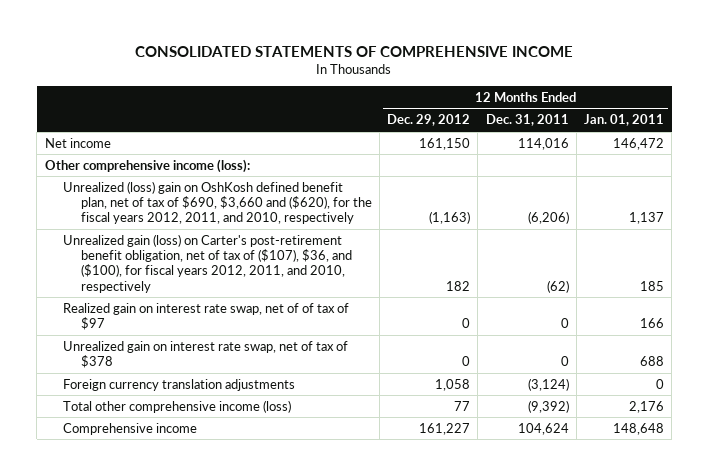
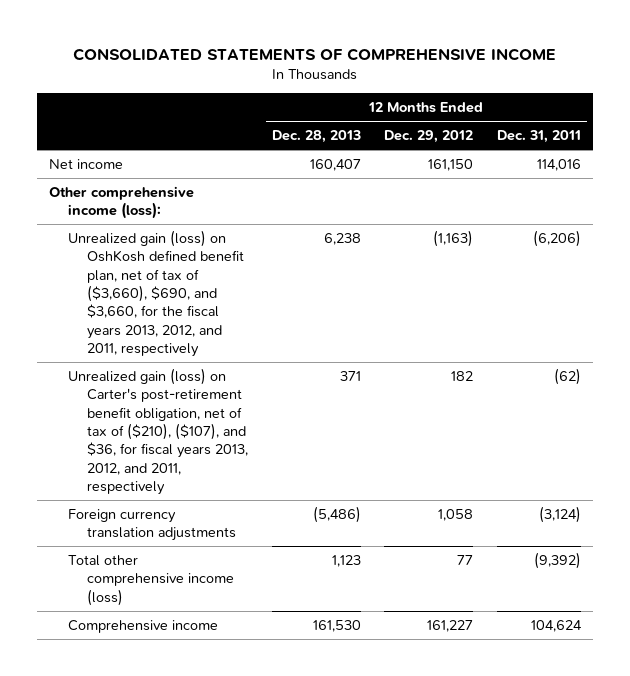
[584,114,665,127] Jan. 01, 2011 -> none
none -> [271,130,361,144] Dec. 28, 2013
[62,302,349,331] Realized gain on interest rate swap, net of of tax of $97 -> none
[62,340,348,369] Unrealized gain on interest rate swap, net of tax of $378 -> none
[62,180,372,225] Unrealized (loss) gain on OshKosh defined benefit plan, net of tax of $690, $3,660 and ($620), for the fiscal years 2012, 2011, and 2010, respectively -> [68,229,245,358] Unrealized gain (loss) on OshKosh defined benefit plan, net of tax of ($3,660), $690, and $3,660, for the fiscal years 2013, 2012, and 2011, respectively
[62,233,352,293] Unrealized gain (loss) on Carter's post-retirement benefit obligation, net of tax of ($107), $36, and ($100), for fiscal years 2012, 2011, and 2010, respectively -> [68,367,249,496] Unrealized gain (loss) on Carter's post-retirement benefit obligation, net of tax of ($210), ($107), and $36, for fiscal years 2013, 2012, and 2011, respectively

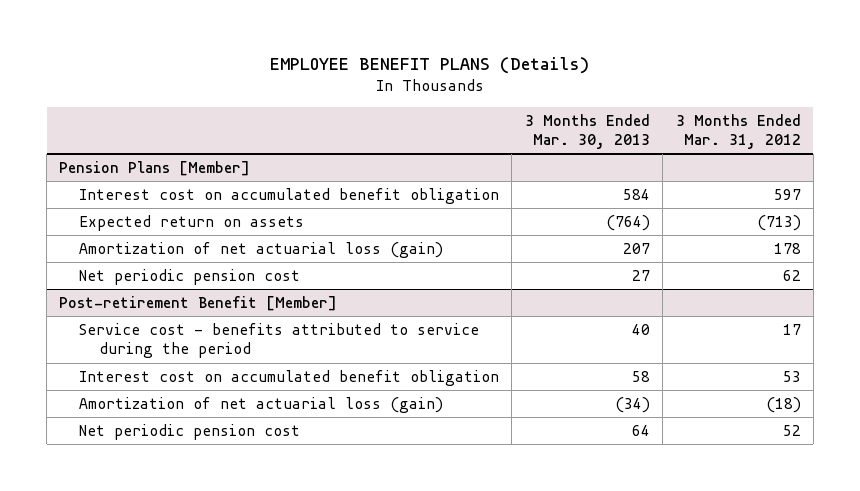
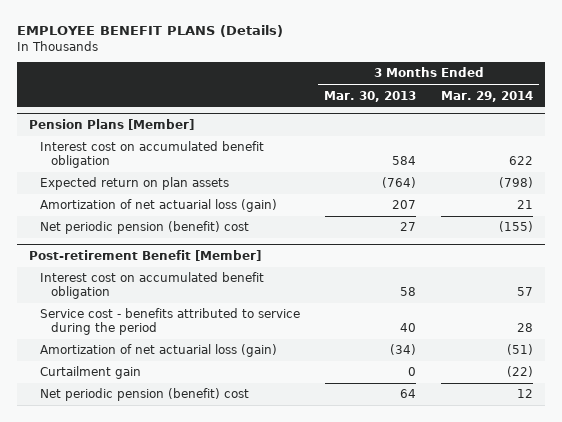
[675,113,801,149] 3 Months Ended Mar. 31, 2012 -> none
none -> [440,90,533,102] Mar. 29, 2014
[78,215,304,232] Expected return on assets -> [40,177,230,191] Expected return on plan assets
[78,269,300,286] Net periodic pension cost -> [40,221,250,235] Net periodic pension (benefit) cost
[78,323,479,359] Service cost - benefits attributed to service during the period -> [40,308,301,335] Service cost - benefits attributed to service during the period
none -> [40,366,142,380] Curtailment gain
[78,424,300,441] Net periodic pension cost -> [40,388,250,402] Net periodic pension (benefit) cost

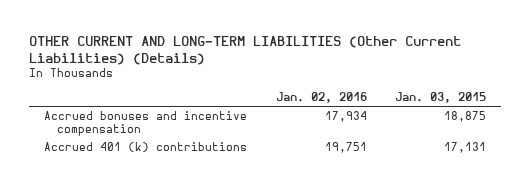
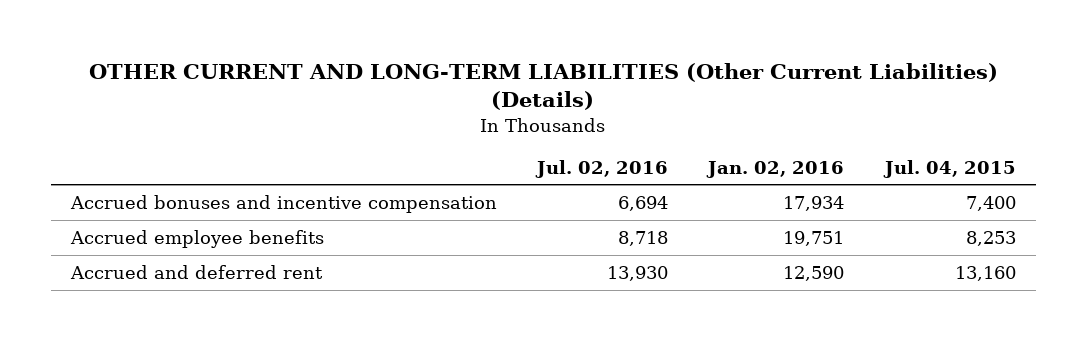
[395,92,487,104] Jan. 03, 2015 -> none
none -> [535,159,669,178] Jul. 02, 2016
none -> [882,159,1016,178] Jul. 04, 2015
[43,142,247,153] Accrued 401 (k) contributions -> [70,229,325,248] Accrued employee benefits
none -> [70,264,324,279] Accrued and deferred rent

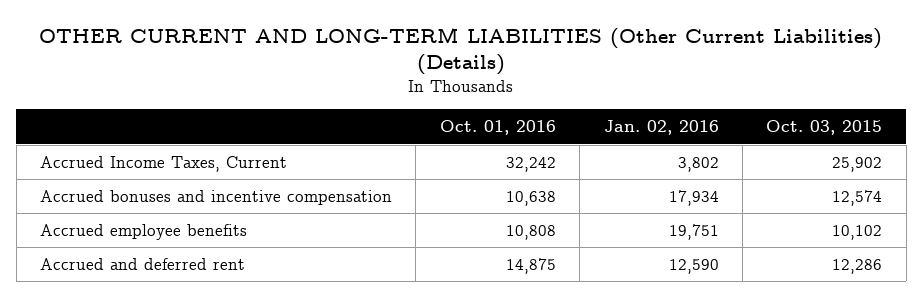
[535,159,669,178] Jul. 02, 2016 -> none
[882,159,1016,178] Jul. 04, 2015 -> none
none -> [439,120,556,136] Oct. 01, 2016
none -> [766,120,883,136] Oct. 03, 2015
none -> [40,156,288,173] Accrued Income Taxes, Current

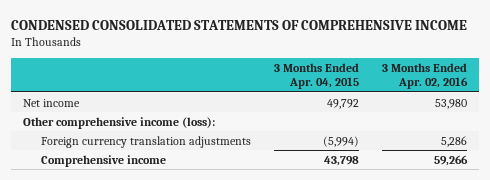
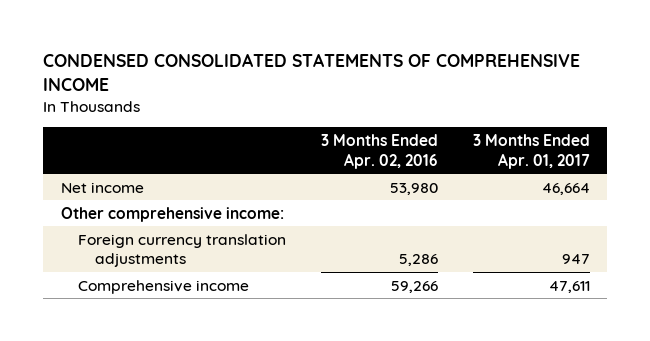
[274,62,360,90] 3 Months Ended Apr. 04, 2015 -> none
none -> [472,133,590,169] 3 Months Ended Apr. 01, 2017
[22,116,215,129] Other comprehensive income (loss): -> [60,206,284,222] Other comprehensive income:

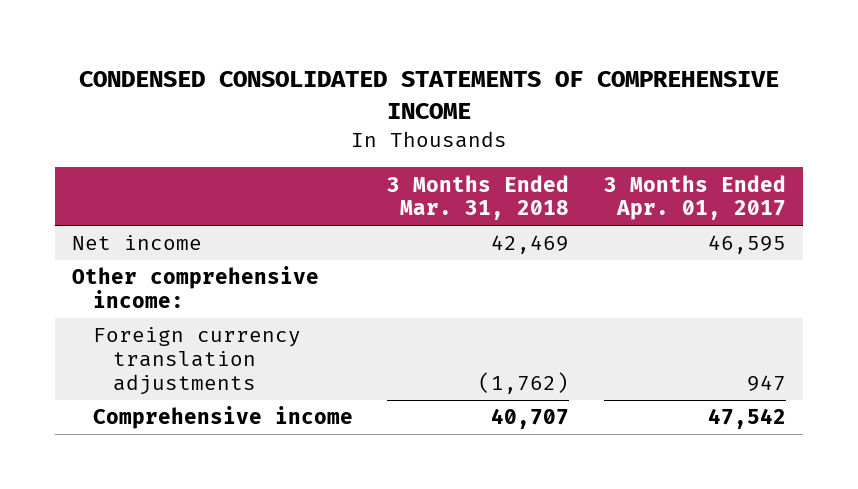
[320,133,438,169] 3 Months Ended Apr. 02, 2016 -> none
none -> [387,174,570,221] 3 Months Ended Mar. 31, 2018
[541,182,590,195] 46,664 -> [707,235,786,255] 46,595
[548,280,590,293] 47,611 -> [707,408,786,430] 47,542

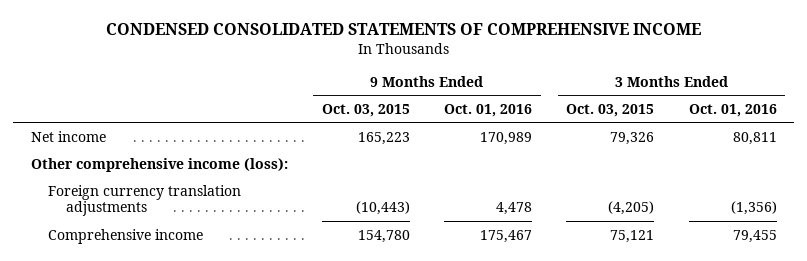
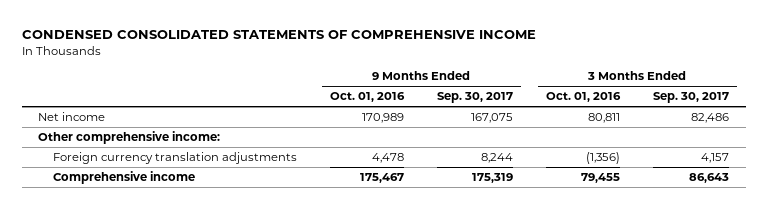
[321,103,410,117] Oct. 03, 2015 -> none
[566,103,655,117] Oct. 03, 2015 -> none
none -> [436,92,513,104] Sep. 30, 2017
none -> [653,92,730,104] Sep. 30, 2017
[30,157,288,172] Other comprehensive income (loss): -> [38,130,221,144] Other comprehensive income:

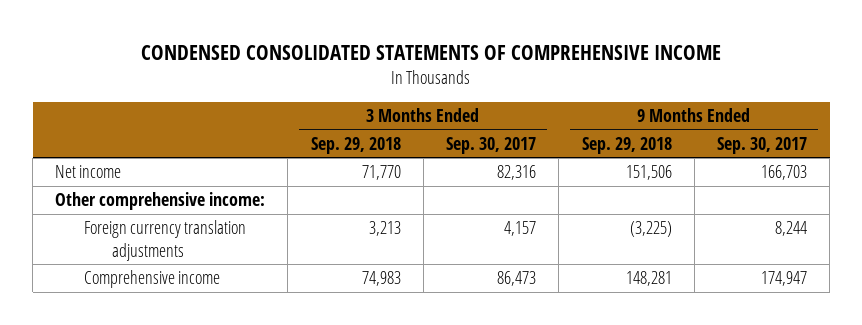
[329,92,405,103] Oct. 01, 2016 -> none
[545,92,621,103] Oct. 01, 2016 -> none
none -> [310,136,401,154] Sep. 29, 2018
none -> [581,136,672,154] Sep. 29, 2018
[470,112,513,123] 167,075 -> [760,165,807,181] 166,703
[691,112,730,123] 82,486 -> [497,165,537,181] 82,316
[471,172,513,183] 175,319 -> [760,271,807,287] 174,947
[689,172,730,183] 86,643 -> [497,271,537,287] 86,473

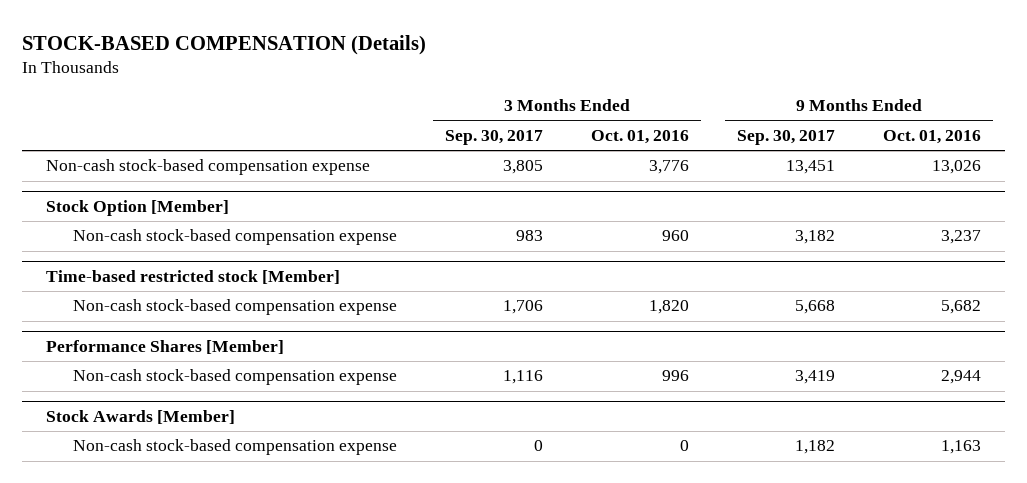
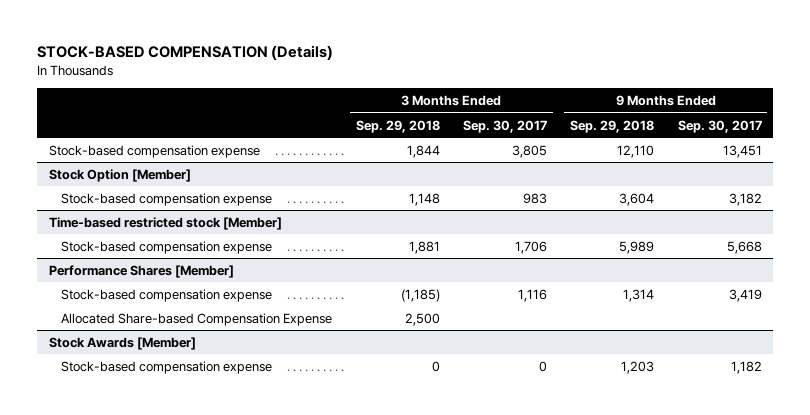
[590,130,689,145] Oct. 01, 2016 -> none
[883,130,982,145] Oct. 01, 2016 -> none
none -> [355,119,440,133] Sep. 29, 2018
none -> [570,119,655,133] Sep. 29, 2018
[46,159,371,176] Non-cash stock-based compensation expense -> [48,144,260,158] Stock-based compensation expense
[72,229,397,246] Non-cash stock-based compensation expense -> [61,192,273,206] Stock-based compensation expense
[72,299,397,316] Non-cash stock-based compensation expense -> [61,240,273,254] Stock-based compensation expense
[72,369,397,386] Non-cash stock-based compensation expense -> [61,288,273,302] Stock-based compensation expense
none -> [61,312,333,326] Allocated Share-based Compensation Expense
[72,439,397,456] Non-cash stock-based compensation expense -> [61,360,273,374] Stock-based compensation expense

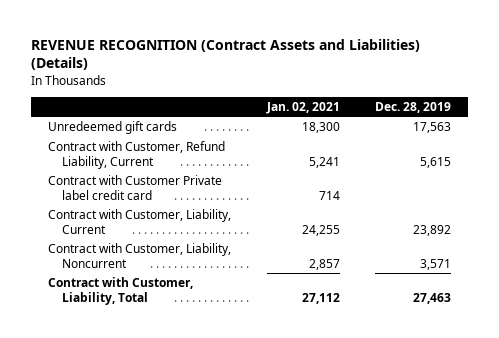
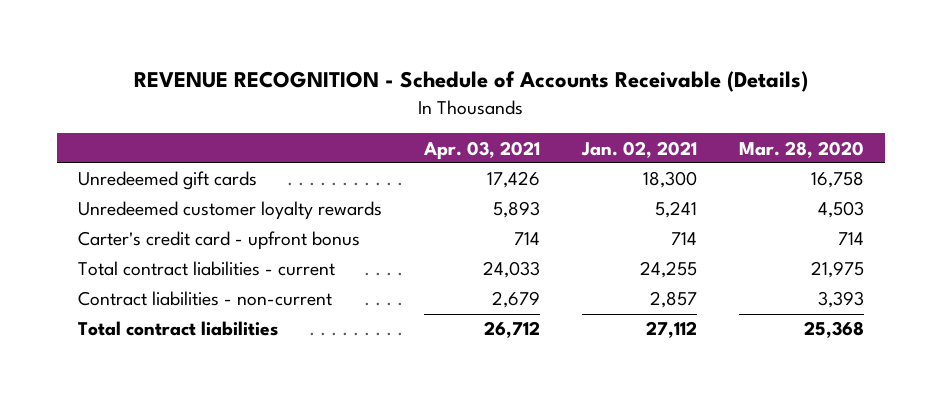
[30,38,420,71] REVENUE RECOGNITION (Contract Assets and Liabilities) (Details) -> [134,71,809,93] REVENUE RECOGNITION - Schedule of Accounts Receivable (Details)
[374,101,451,113] Dec. 28, 2019 -> none
none -> [423,140,541,160] Apr. 03, 2021
none -> [739,140,865,158] Mar. 28, 2020
[48,141,226,169] Contract with Customer, Refund Liability, Current -> [77,201,382,221] Unredeemed customer loyalty rewards
[48,175,223,200] Contract with Customer Private label credit card -> [77,231,360,251] Carter's credit card - upfront bonus
[48,209,232,234] Contract with Customer, Liability, Current -> [77,261,335,277] Total contract liabilities - current
[48,243,232,268] Contract with Customer, Liability, Noncurrent -> [77,291,332,307] Contract liabilities - non-current
[48,277,194,305] Contract with Customer, Liability, Total -> [77,321,278,337] Total contract liabilities

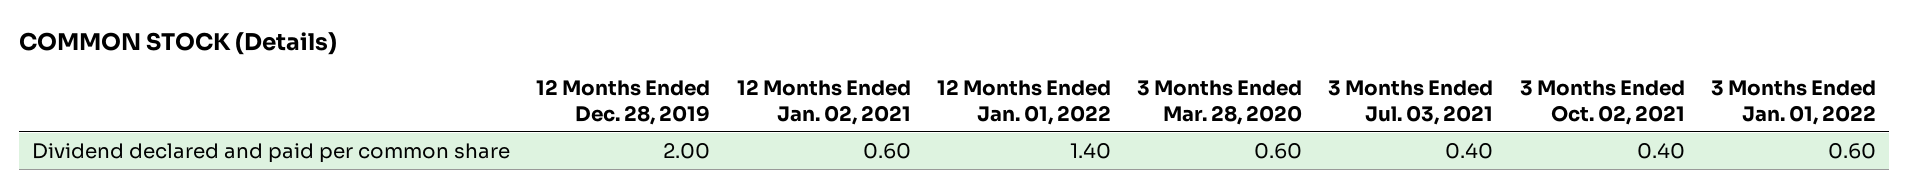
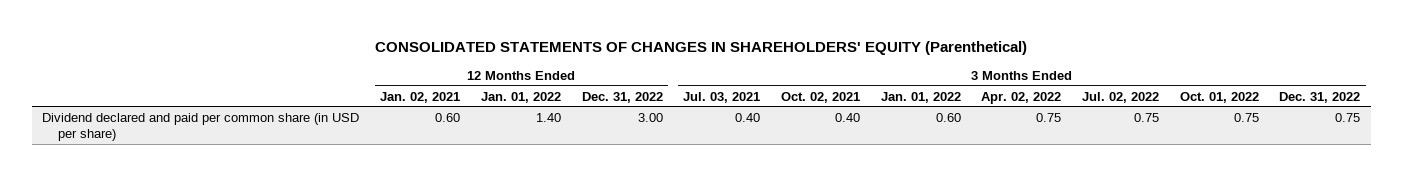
[19,32,338,56] COMMON STOCK (Details) -> [375,41,1028,56] CONSOLIDATED STATEMENTS OF CHANGES IN SHAREHOLDERS' EQUITY (Parenthetical)
[536,79,711,126] 12 Months Ended Dec. 28, 2019 -> none
[1137,80,1303,126] 3 Months Ended Mar. 28, 2020 -> none
none -> [581,91,663,103] Dec. 31, 2022
none -> [981,91,1062,104] Apr. 02, 2022
none -> [1082,91,1160,103] Jul. 02, 2022
none -> [1179,91,1259,103] Oct. 01, 2022
none -> [1279,91,1361,103] Dec. 31, 2022
[32,143,511,164] Dividend declared and paid per common share -> [42,112,360,141] Dividend declared and paid per common share (in USD per share)

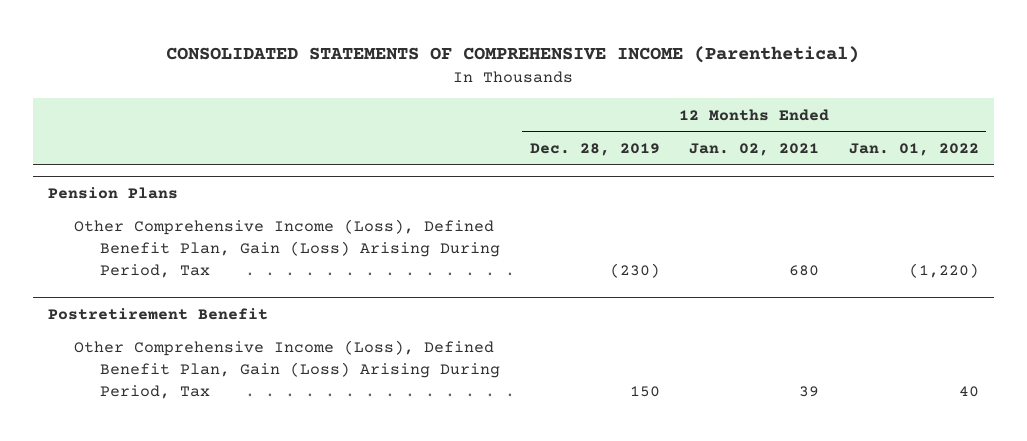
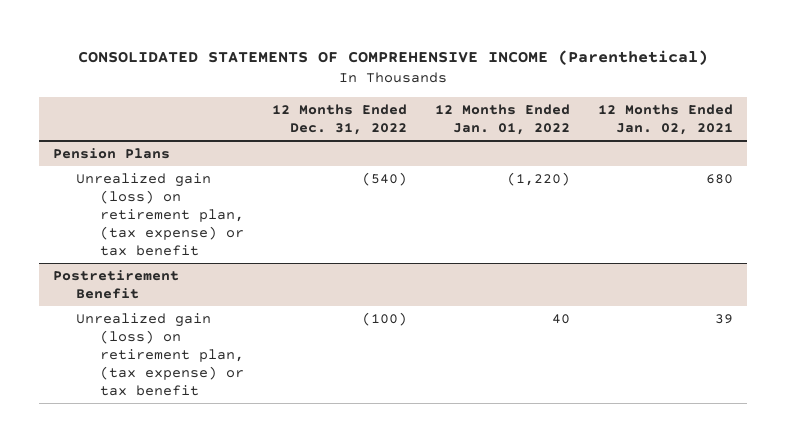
[529,142,660,156] Dec. 28, 2019 -> none
none -> [272,103,408,135] 12 Months Ended Dec. 31, 2022
[74,219,501,278] Other Comprehensive Income (Loss), Defined Benefit Plan, Gain (Loss) Arising During Period, Tax -> [76,173,245,257] Unrealized gain (loss) on retirement plan, (tax expense) or tax benefit
[74,340,501,399] Other Comprehensive Income (Loss), Defined Benefit Plan, Gain (Loss) Arising During Period, Tax -> [76,313,245,397] Unrealized gain (loss) on retirement plan, (tax expense) or tax benefit

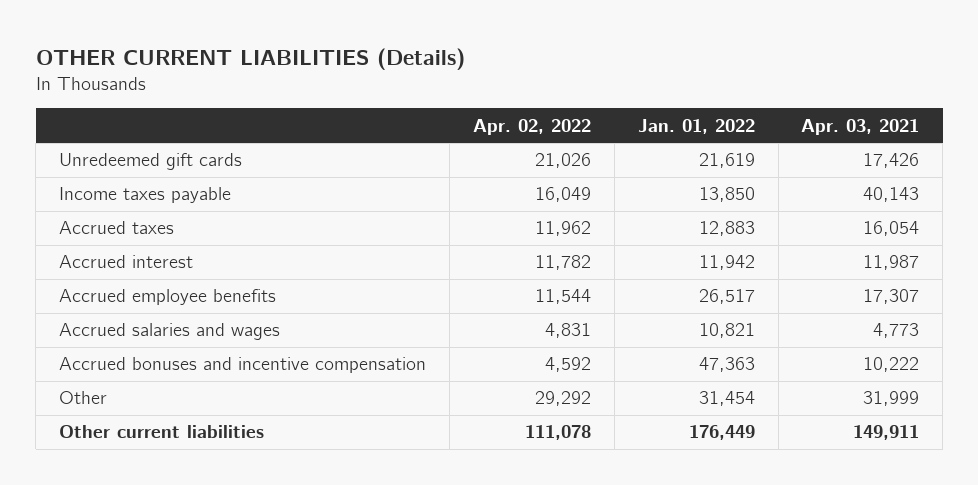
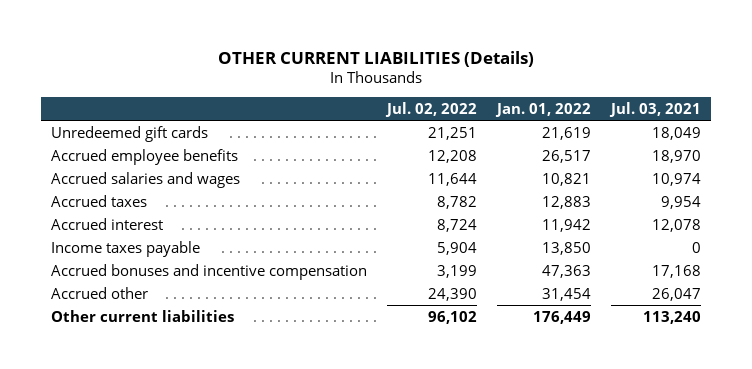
[472,118,591,135] Apr. 02, 2022 -> none
[801,118,920,135] Apr. 03, 2021 -> none
none -> [385,101,478,117] Jul. 02, 2022
none -> [608,101,701,117] Jul. 03, 2021
[59,221,175,235] Accrued taxes -> [51,194,148,207] Accrued taxes
[59,255,194,269] Accrued interest -> [51,217,164,230] Accrued interest
[59,187,232,204] Income taxes payable -> [51,240,201,257] Income taxes payable
[59,391,108,405] Other -> [51,286,149,299] Accrued other

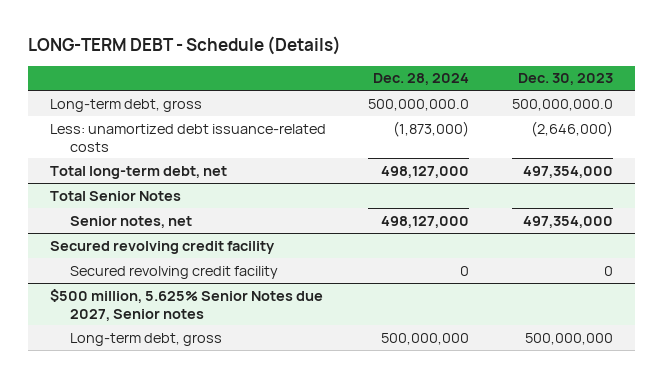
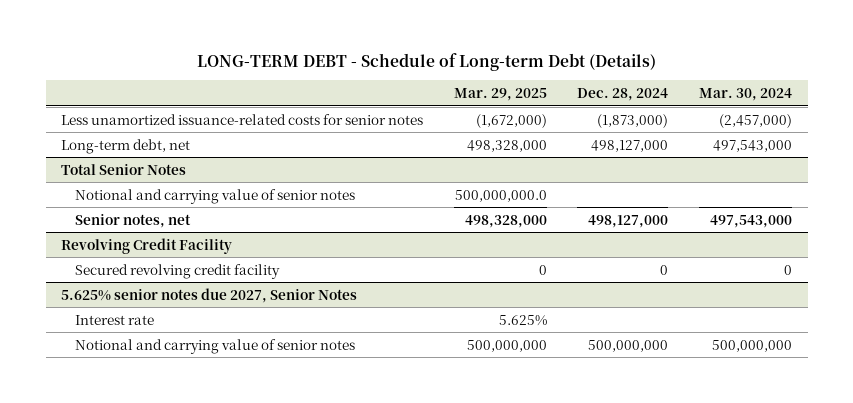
[28,36,342,56] LONG-TERM DEBT - Schedule (Details) -> [196,52,656,71] LONG-TERM DEBT - Schedule of Long-term Debt (Details)
[518,73,614,86] Dec. 30, 2023 -> none
none -> [453,88,547,102] Mar. 29, 2025
none -> [699,88,793,102] Mar. 30, 2024
[49,98,202,112] Long-term debt, gross -> none
[49,123,326,152] Less: unamortized debt issuance-related costs -> [60,113,423,125] Less unamortized issuance-related costs for senior notes
[49,165,227,179] Total long-term debt, net -> [60,138,190,154] Long-term debt, net
none -> [75,188,356,204] Notional and carrying value of senior notes
[49,240,275,254] Secured revolving credit facility -> [60,237,232,254] Revolving Credit Facility
[49,288,323,321] $500 million, 5.625% Senior Notes due 2027, Senior notes -> [60,287,357,303] 5.625% senior notes due 2027, Senior Notes
none -> [75,314,155,325] Interest rate
[69,332,222,346] Long-term debt, gross -> [75,338,356,354] Notional and carrying value of senior notes

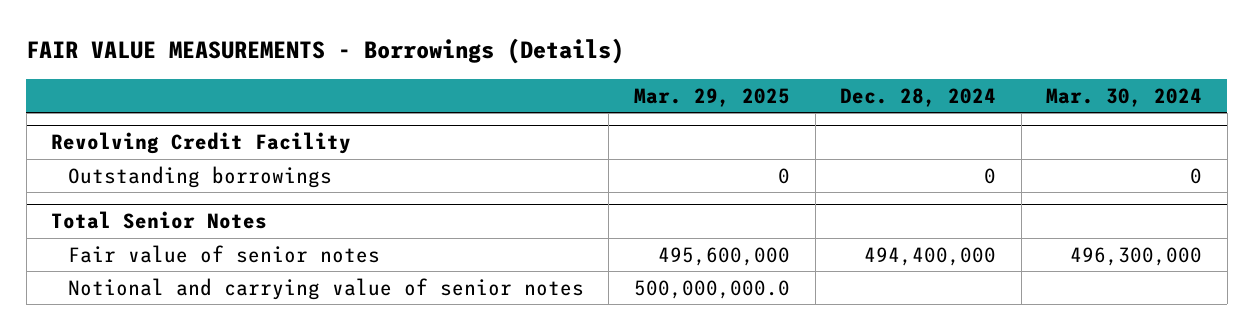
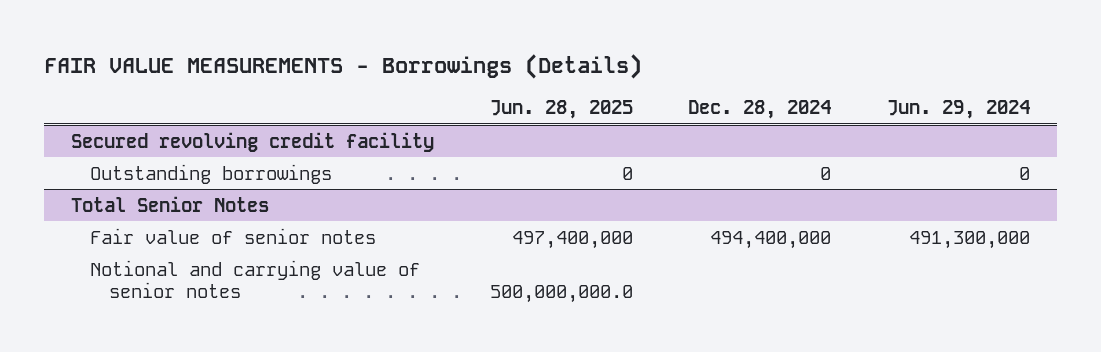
[633,87,790,107] Mar. 29, 2025 -> none
[1046,87,1203,107] Mar. 30, 2024 -> none
none -> [489,100,633,120] Jun. 28, 2025
none -> [886,100,1030,120] Jun. 29, 2024
[51,132,352,155] Revolving Credit Facility -> [71,131,435,152] Secured revolving credit facility

